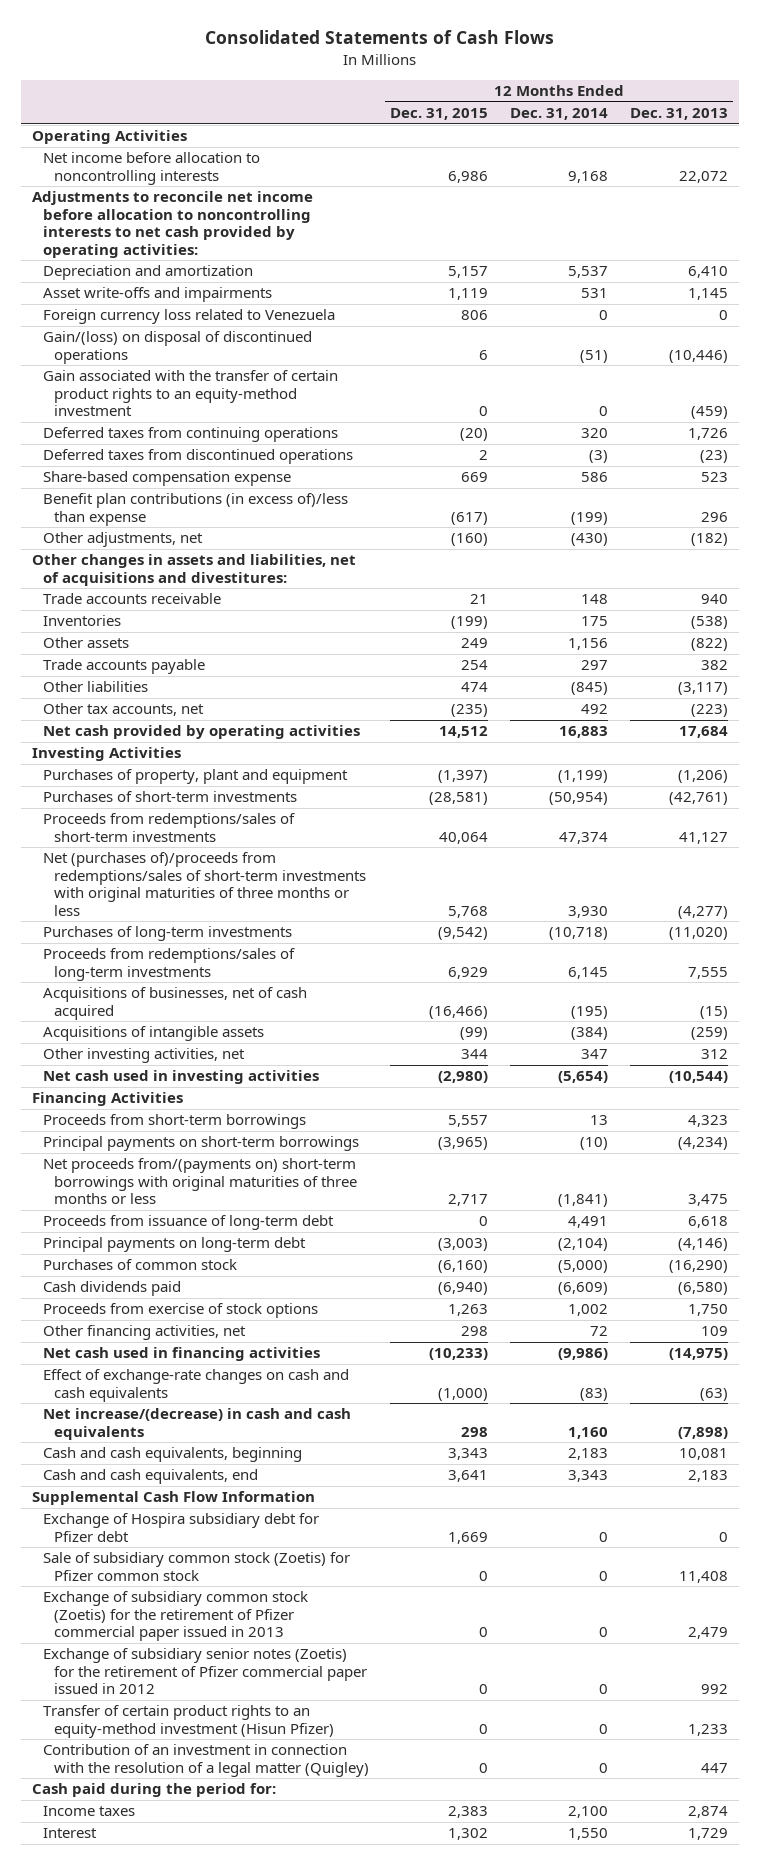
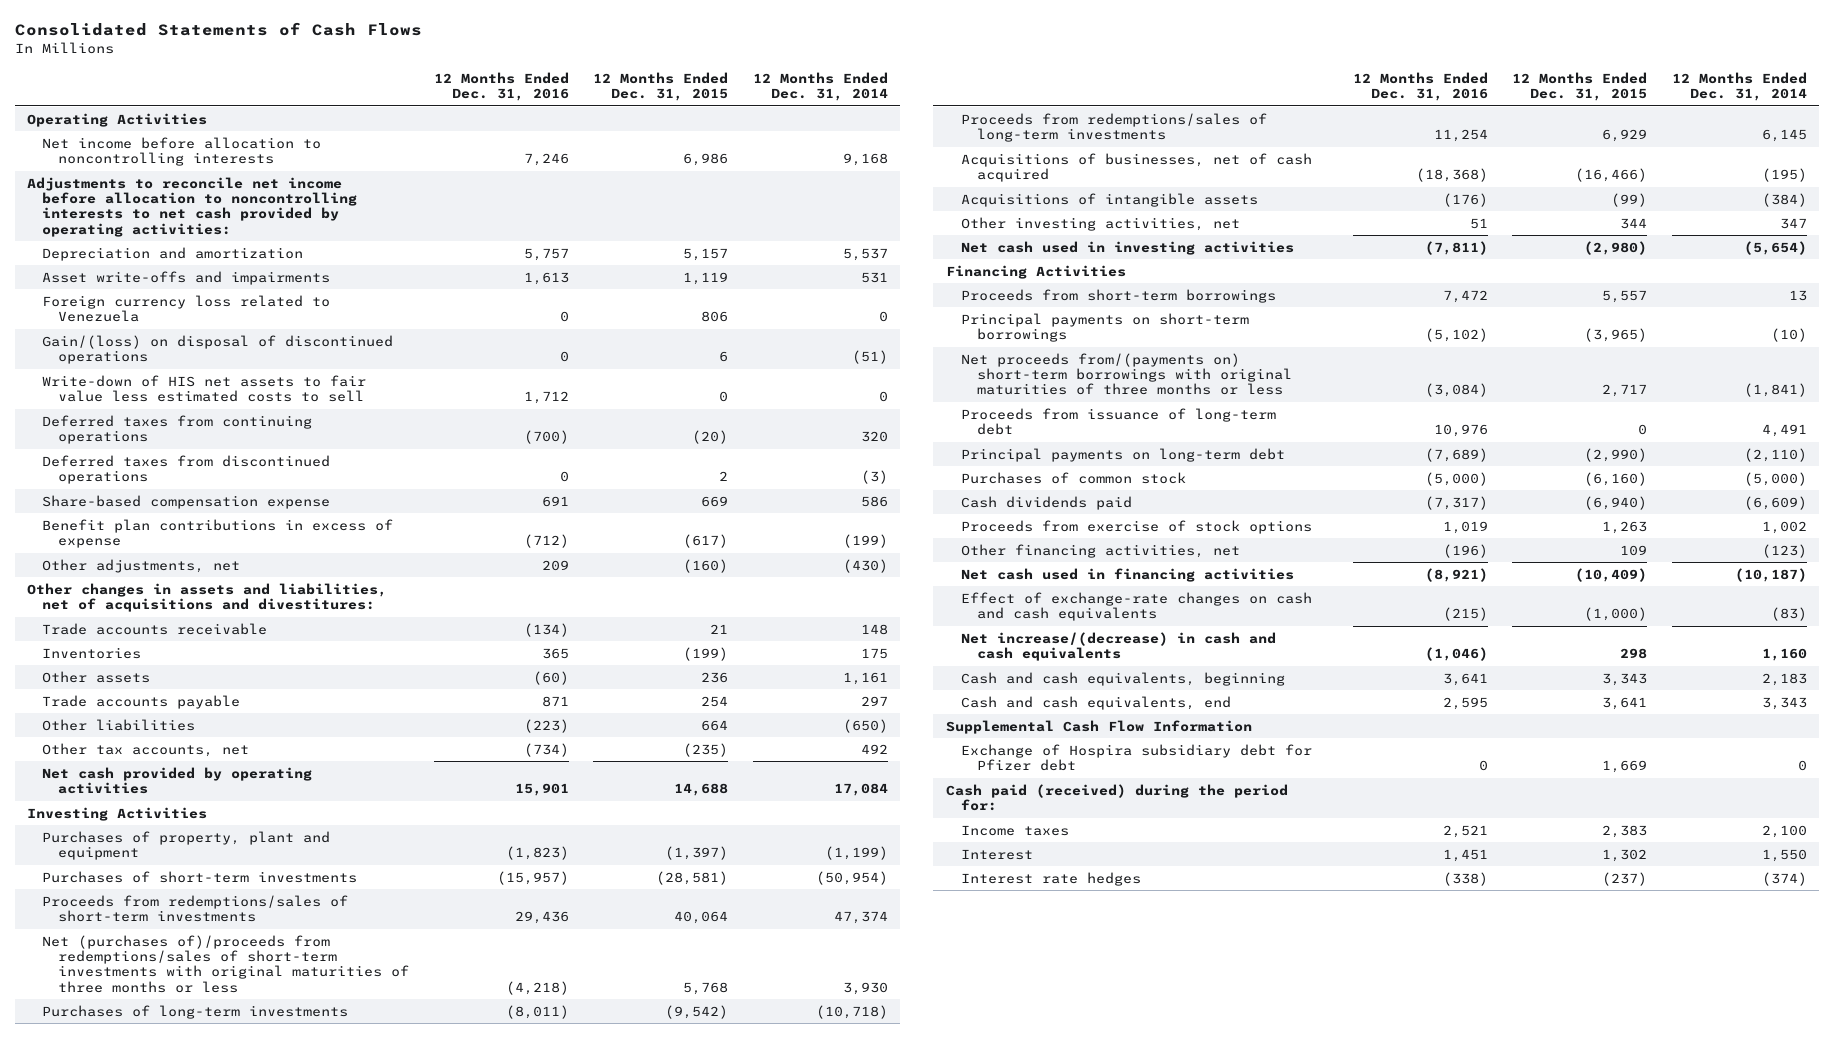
[630,108,729,121] Dec. 31, 2013 -> none
none -> [433,71,569,102] 12 Months Ended Dec. 31, 2016
[42,370,338,417] Gain associated with the transfer of certain product rights to an equity-method investment -> none
none -> [42,374,367,403] Write-down of HIS net assets to fair value less estimated costs to sell
[42,493,348,526] Benefit plan contributions (in excess of)/less than expense -> [42,518,394,549] Benefit plan contributions in excess of expense
[461,638,489,649] 249 -> [701,671,729,683] 236
[568,638,609,651] 1,156 -> [843,671,889,685] 1,161
[461,682,489,693] 474 -> [701,719,729,731] 664
[571,682,609,696] (845) -> [843,718,889,733] (650)
[439,726,489,739] 14,512 -> [674,783,729,797] 14,688
[559,726,609,739] 16,883 -> [834,783,889,797] 17,084
[438,1238,489,1252] (3,003) -> [1584,447,1648,462] (2,990)
[558,1238,609,1252] (2,104) -> [1743,447,1807,462] (2,110)
[461,1326,489,1337] 298 -> [1620,544,1648,556] 109
[590,1326,609,1337] 72 -> [1761,543,1807,558] (123)
[429,1348,489,1361] (10,233) -> [1575,567,1648,582] (10,409)
[558,1348,609,1361] (9,986) -> [1734,567,1807,582] (10,187)
[42,1552,350,1581] Sale of subsidiary common stock (Zoetis) for Pfizer common stock -> none
[42,1591,308,1642] Exchange of subsidiary common stock (Zoetis) for the retirement of Pfizer commercial paper issued in 2013 -> none
[42,1648,367,1695] Exchange of subsidiary senior notes (Zoetis) for the retirement of Pfizer commercial paper issued in 2012 -> none
[42,1705,334,1738] Transfer of certain product rights to an equity-method investment (Hisun Pfizer) -> none
[42,1744,369,1777] Contribution of an investment in connection with the resolution of a legal matter (Quigley) -> none
[31,1783,276,1798] Cash paid during the period for: -> [945,783,1288,812] Cash paid (received) during the period for:
none -> [961,871,1142,886] Interest rate hedges

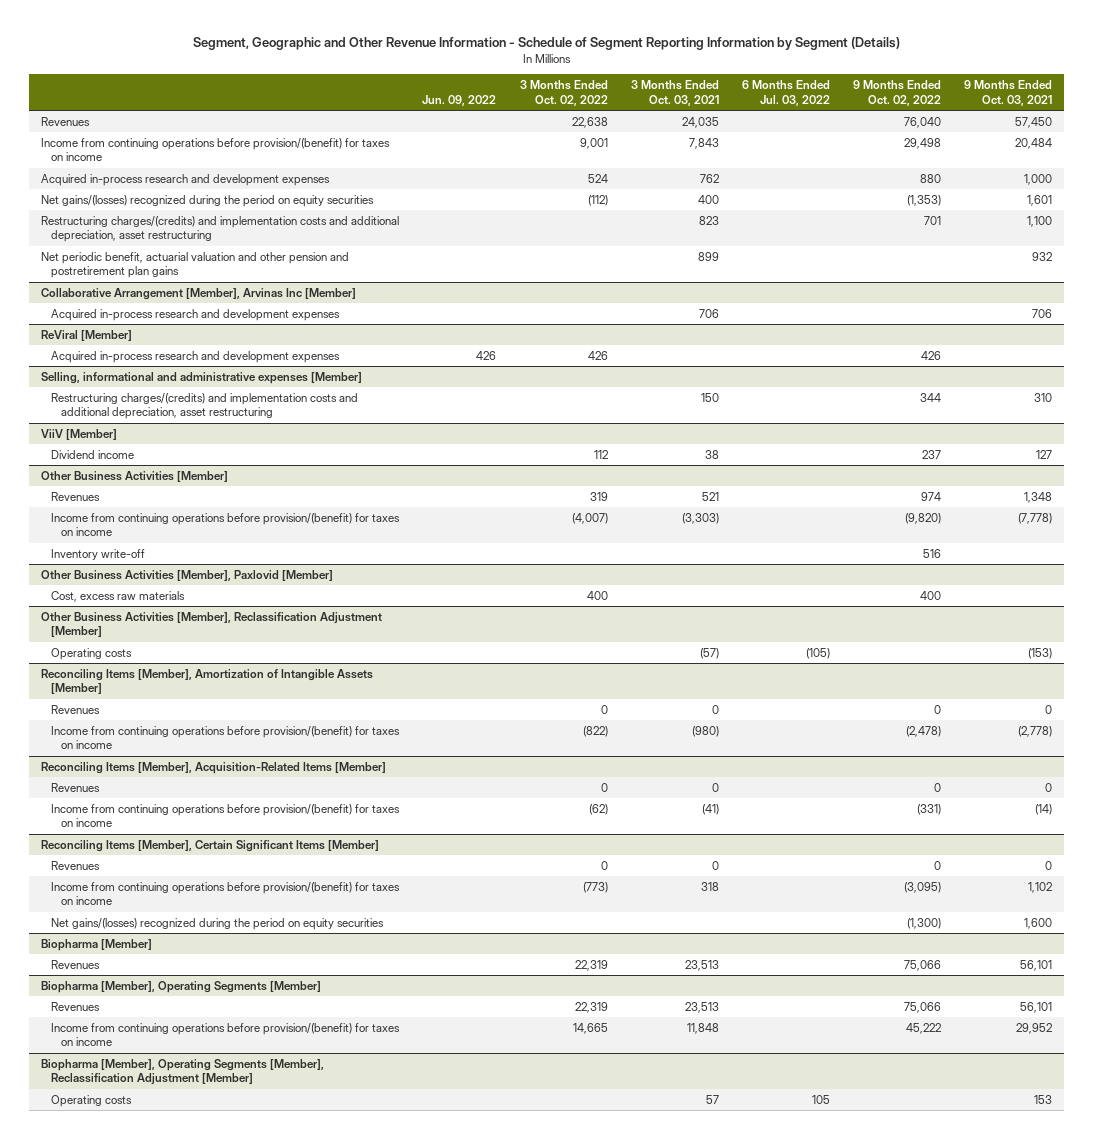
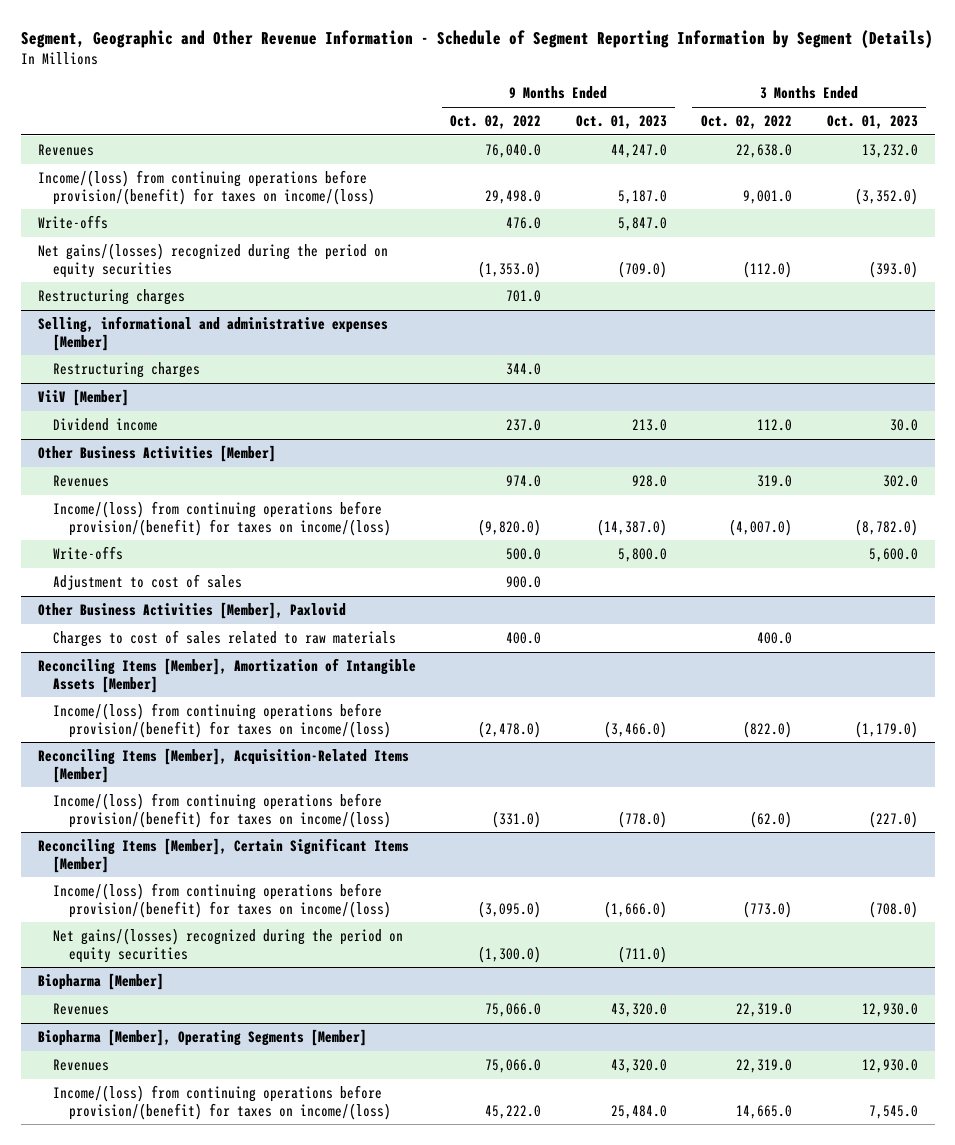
[422,94,497,106] Jun. 09, 2022 -> none
[630,80,719,106] 3 Months Ended Oct. 03, 2021 -> none
[741,80,830,106] 6 Months Ended Jul. 03, 2022 -> none
[964,80,1053,106] 9 Months Ended Oct. 03, 2021 -> none
none -> [575,115,667,130] Oct. 01, 2023
none -> [826,115,918,130] Oct. 01, 2023
[41,173,331,186] Acquired in-process research and development expenses -> none
[41,251,350,279] Net periodic benefit, actuarial valuation and other pension and postretirement plan gains -> none
[41,287,357,300] Collaborative Arrangement [Member], Arvinas Inc [Member] -> none
[51,308,341,321] Acquired in-process research and development expenses -> none
[41,329,133,341] ReViral [Member] -> none
[51,350,341,363] Acquired in-process research and development expenses -> none
[571,116,608,128] 22,638 -> [736,144,793,159] 22,638.0
[904,116,942,128] 76,040 -> [485,144,542,159] 76,040.0
[41,137,391,162] Income from continuing operations before provision/(benefit) for taxes on income -> [37,170,376,205] Income/(loss) from continuing operations before provision/(benefit) for taxes on income/(loss)
[579,137,608,149] 9,001 -> [743,189,793,204] 9,001.0
[904,137,942,149] 29,498 -> [485,189,542,204] 29,498.0
none -> [37,215,108,230] Write-offs
[587,194,608,206] (112) -> [743,260,793,278] (112.0)
[907,194,942,206] (1,353) -> [478,260,542,278] (1,353.0)
[41,215,400,243] Restructuring charges/(credits) and implementation costs and additional depreciation, asset restructuring -> [37,289,185,306] Restructuring charges
[924,215,942,225] 701 -> [506,290,542,303] 701.0
[51,392,359,420] Restructuring charges/(credits) and implementation costs and additional depreciation, asset restructuring -> [53,362,201,379] Restructuring charges
[920,392,942,402] 344 -> [506,363,542,376] 344.0
[593,449,608,459] 112 -> [757,419,793,432] 112.0
[922,449,942,459] 237 -> [506,419,542,432] 237.0
[51,590,186,602] Cost, excess raw materials -> none
[41,611,383,638] Other Business Activities [Member], Reclassification Adjustment [Member] -> none
[51,647,133,660] Operating costs -> none
[589,491,608,501] 319 -> [757,475,793,488] 319.0
[921,491,942,501] 974 -> [506,475,542,488] 974.0
[51,512,401,537] Income from continuing operations before provision/(benefit) for taxes on income -> [53,501,392,536] Income/(loss) from continuing operations before provision/(benefit) for taxes on income/(loss)
[571,512,608,524] (4,007) -> [729,518,793,536] (4,007.0)
[905,512,942,524] (9,820) -> [478,518,542,536] (9,820.0)
[51,548,146,560] Inventory write-off -> [53,546,124,561] Write-offs
[923,548,942,558] 516 -> [506,548,542,561] 500.0
none -> [53,574,243,591] Adjustment to cost of sales
[41,569,334,581] Other Business Activities [Member], Paxlovid [Member] -> [37,602,346,620] Other Business Activities [Member], Paxlovid
none -> [53,630,397,648] Charges to cost of sales related to raw materials
[51,704,101,714] Revenues -> none
[51,725,401,750] Income from continuing operations before provision/(benefit) for taxes on income -> [53,703,392,738] Income/(loss) from continuing operations before provision/(benefit) for taxes on income/(loss)
[582,725,608,737] (822) -> [743,720,793,738] (822.0)
[906,725,942,737] (2,478) -> [478,720,542,738] (2,478.0)
[51,782,101,792] Revenues -> none
[51,803,401,828] Income from continuing operations before provision/(benefit) for taxes on income -> [53,793,392,828] Income/(loss) from continuing operations before provision/(benefit) for taxes on income/(loss)
[588,803,608,815] (62) -> [750,810,793,828] (62.0)
[917,803,942,815] (331) -> [492,810,542,828] (331.0)
[51,860,101,870] Revenues -> none
[51,881,401,906] Income from continuing operations before provision/(benefit) for taxes on income -> [53,883,392,918] Income/(loss) from continuing operations before provision/(benefit) for taxes on income/(loss)
[582,881,608,893] (773) -> [743,900,793,918] (773.0)
[904,881,942,893] (3,095) -> [478,900,542,918] (3,095.0)
[907,917,942,929] (1,300) -> [478,945,542,963] (1,300.0)
[574,959,608,971] 22,319 -> [736,1003,793,1018] 22,319.0
[904,959,942,971] 75,066 -> [485,1003,542,1018] 75,066.0
[41,1058,325,1086] Biopharma [Member], Operating Segments [Member], Reclassification Adjustment [Member] -> none
[51,1094,133,1107] Operating costs -> none
[574,1001,608,1013] 22,319 -> [736,1059,793,1074] 22,319.0
[904,1001,942,1013] 75,066 -> [485,1059,542,1074] 75,066.0
[51,1022,401,1047] Income from continuing operations before provision/(benefit) for taxes on income -> [53,1085,392,1120] Income/(loss) from continuing operations before provision/(benefit) for taxes on income/(loss)
[572,1022,608,1034] 14,665 -> [736,1104,793,1119] 14,665.0
[906,1022,942,1034] 45,222 -> [485,1104,542,1119] 45,222.0

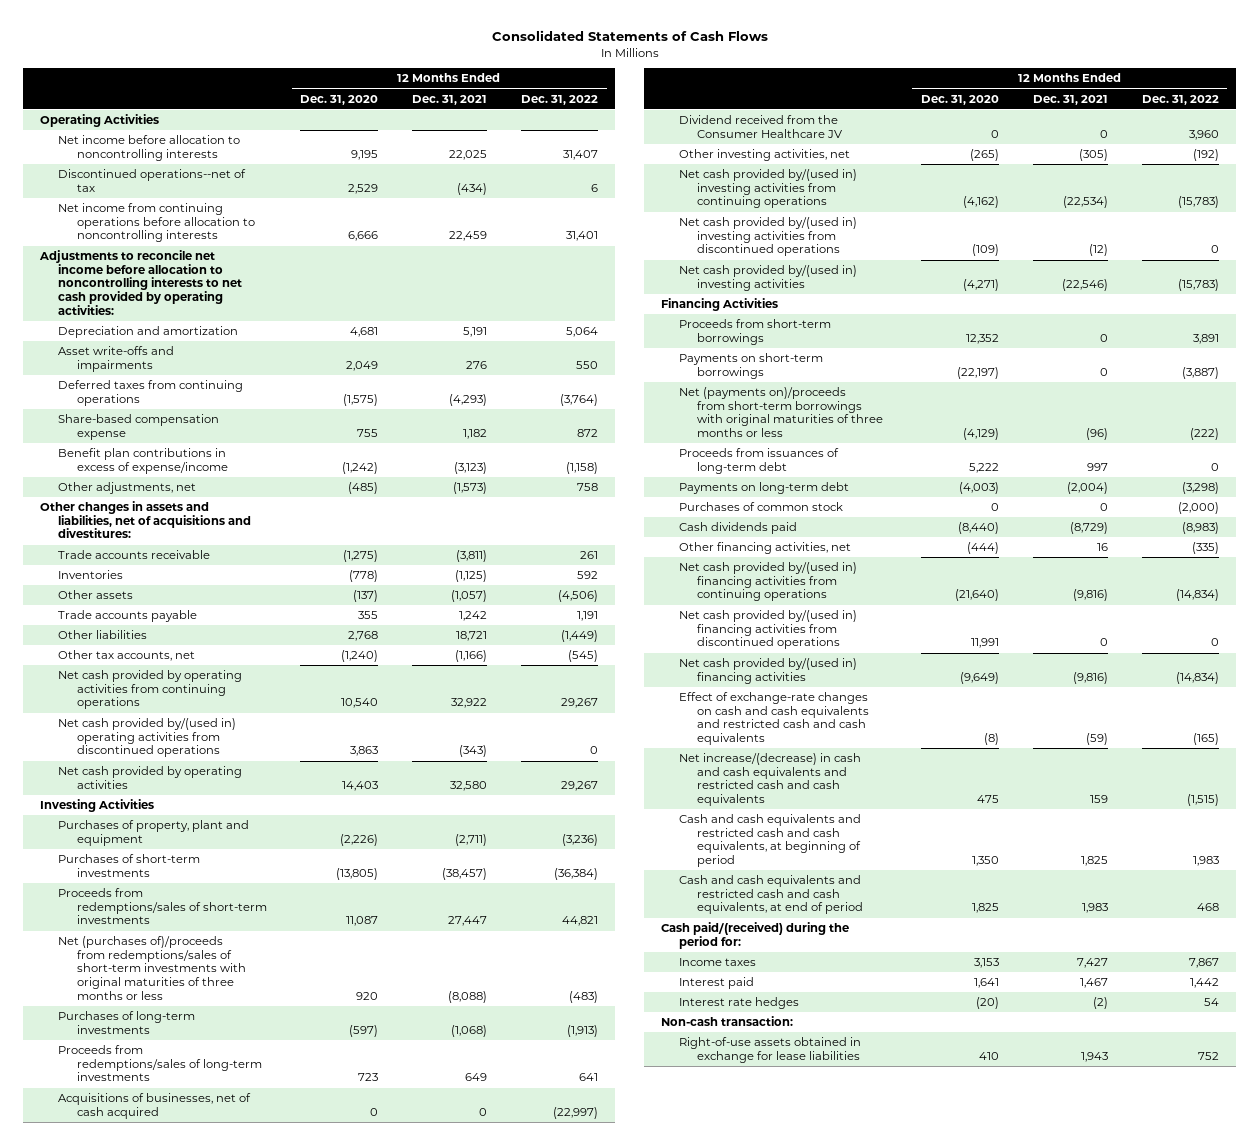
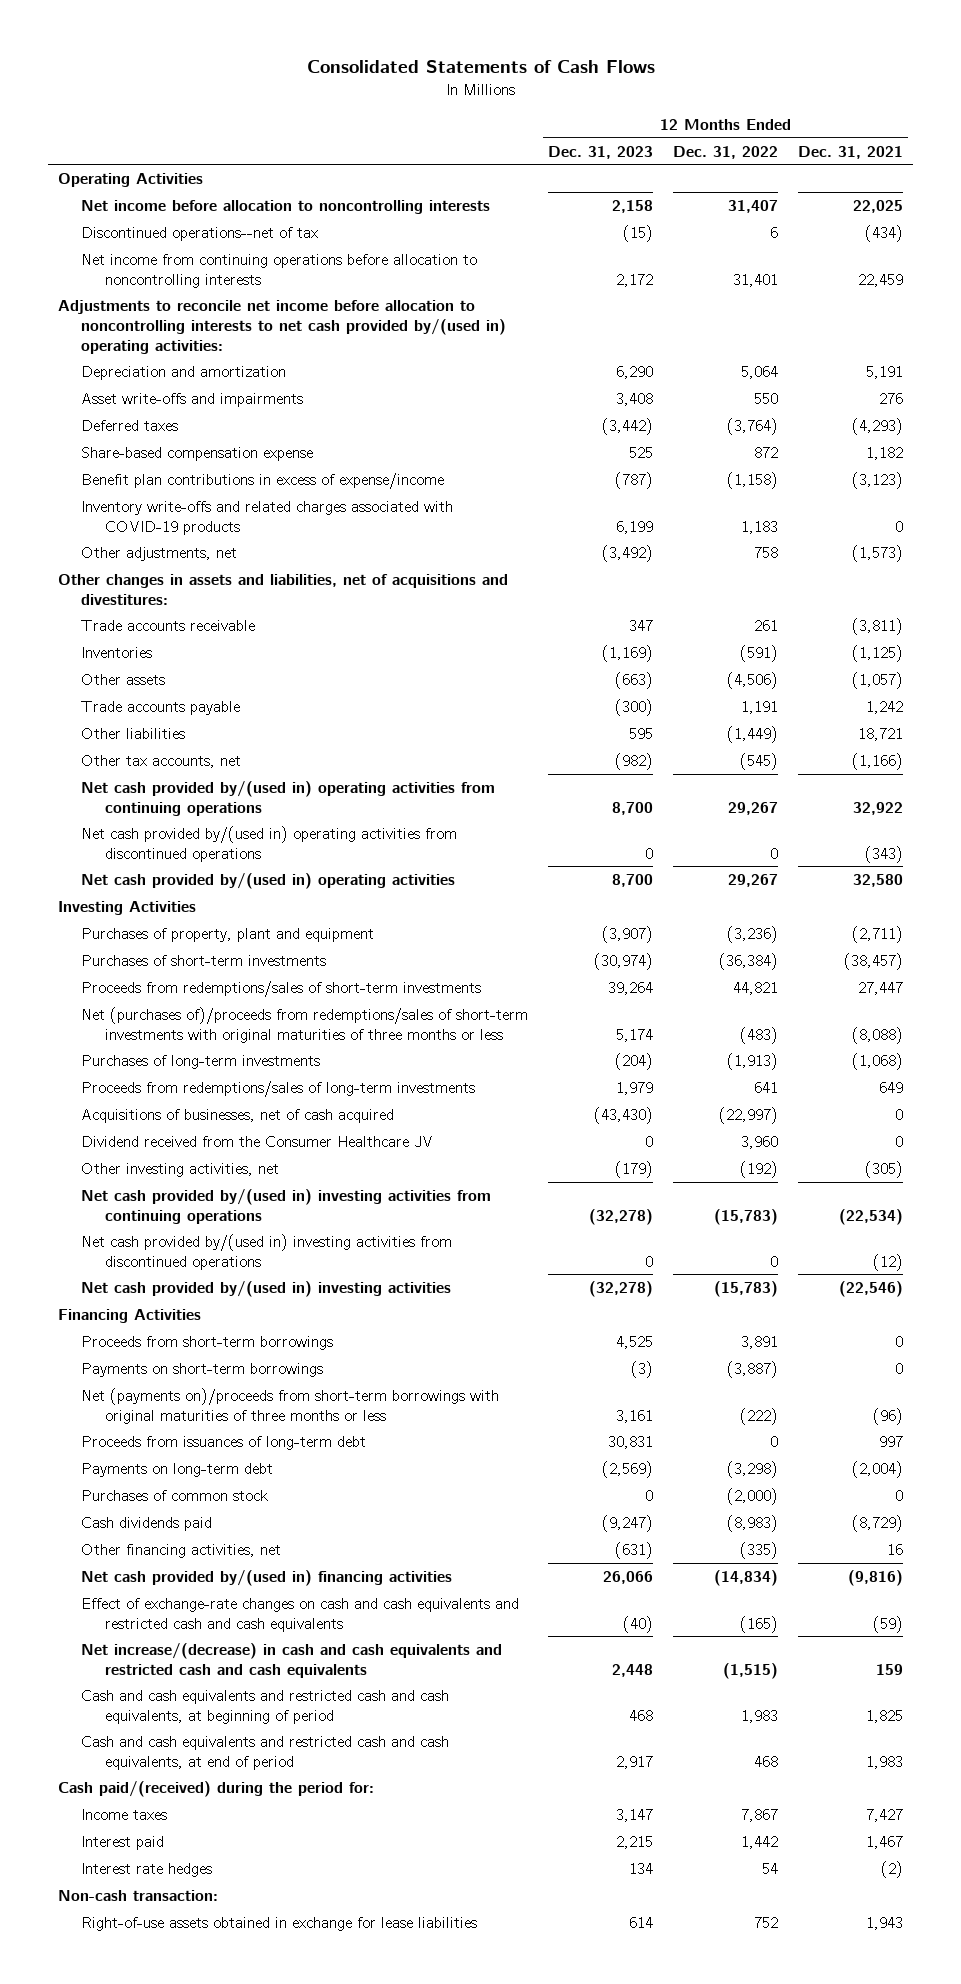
[300,94,379,105] Dec. 31, 2020 -> none
none -> [548,145,654,159] Dec. 31, 2023
[39,250,243,315] Adjustments to reconcile net income before allocation to noncontrolling interests to net cash provided by operating activities: -> [57,299,507,354] Adjustments to reconcile net income before allocation to noncontrolling interests to net cash provided by/(used in) operating activities:
[58,380,244,406] Deferred taxes from continuing operations -> [81,419,179,431] Deferred taxes
none -> [81,500,454,535] Inventory write-offs and related charges associated with COVID-19 products
[577,571,599,580] 592 -> [740,644,779,662] (591)
[58,670,243,710] Net cash provided by operating activities from continuing operations -> [81,780,496,816] Net cash provided by/(used in) operating activities from continuing operations
[58,766,243,789] Net cash provided by operating activities -> [81,872,456,889] Net cash provided by/(used in) operating activities
[678,562,857,602] Net cash provided by/(used in) financing activities from continuing operations -> none
[678,610,857,650] Net cash provided by/(used in) financing activities from discontinued operations -> none

